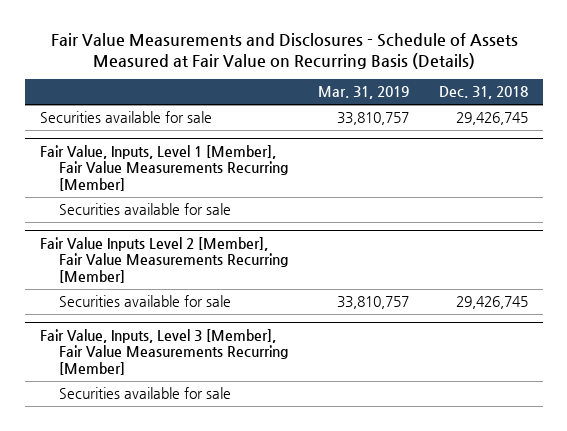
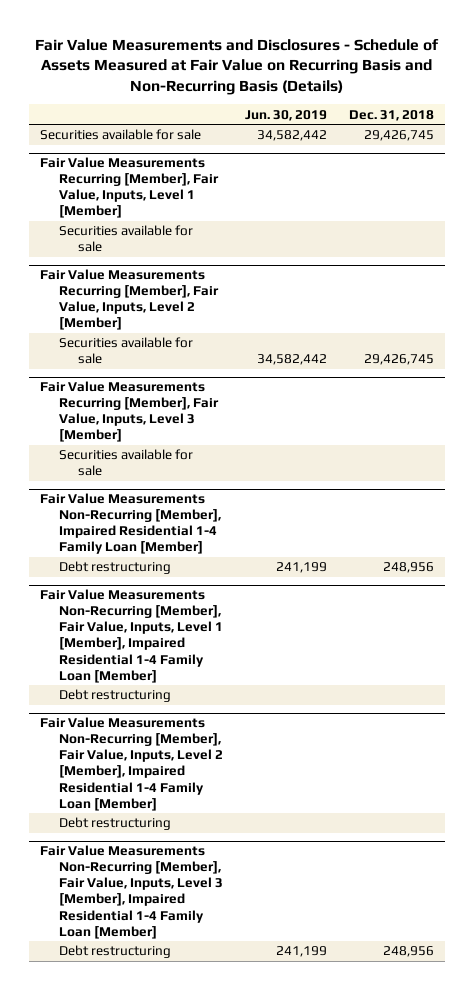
[50,33,518,69] Fair Value Measurements and Disclosures - Schedule of Assets Measured at Fair Value on Recurring Basis (Details) -> [35,38,440,96] Fair Value Measurements and Disclosures - Schedule of Assets Measured at Fair Value on Recurring Basis and Non-Recurring Basis (Details)
[317,86,409,100] Mar. 31, 2019 -> none
none -> [244,109,327,121] Jun. 30, 2019
[39,144,288,191] Fair Value, Inputs, Level 1 [Member], Fair Value Measurements Recurring [Member] -> [40,157,219,219] Fair Value Measurements Recurring [Member], Fair Value, Inputs, Level 1 [Member]
[39,236,288,283] Fair Value Inputs Level 2 [Member], Fair Value Measurements Recurring [Member] -> [40,269,219,331] Fair Value Measurements Recurring [Member], Fair Value, Inputs, Level 2 [Member]
[39,328,288,375] Fair Value, Inputs, Level 3 [Member], Fair Value Measurements Recurring [Member] -> [40,381,219,443] Fair Value Measurements Recurring [Member], Fair Value, Inputs, Level 3 [Member]
none -> [40,493,221,555] Fair Value Measurements Non-Recurring [Member], Impaired Residential 1-4 Family Loan [Member]
none -> [58,561,171,575] Debt restructuring
none -> [40,589,223,683] Fair Value Measurements Non-Recurring [Member], Fair Value, Inputs, Level 1 [Member], Impaired Residential 1-4 Family Loan [Member]
none -> [58,689,171,703] Debt restructuring
none -> [40,717,223,811] Fair Value Measurements Non-Recurring [Member], Fair Value, Inputs, Level 2 [Member], Impaired Residential 1-4 Family Loan [Member]
none -> [58,817,171,831] Debt restructuring
none -> [40,845,223,939] Fair Value Measurements Non-Recurring [Member], Fair Value, Inputs, Level 3 [Member], Impaired Residential 1-4 Family Loan [Member]
none -> [58,945,171,959] Debt restructuring

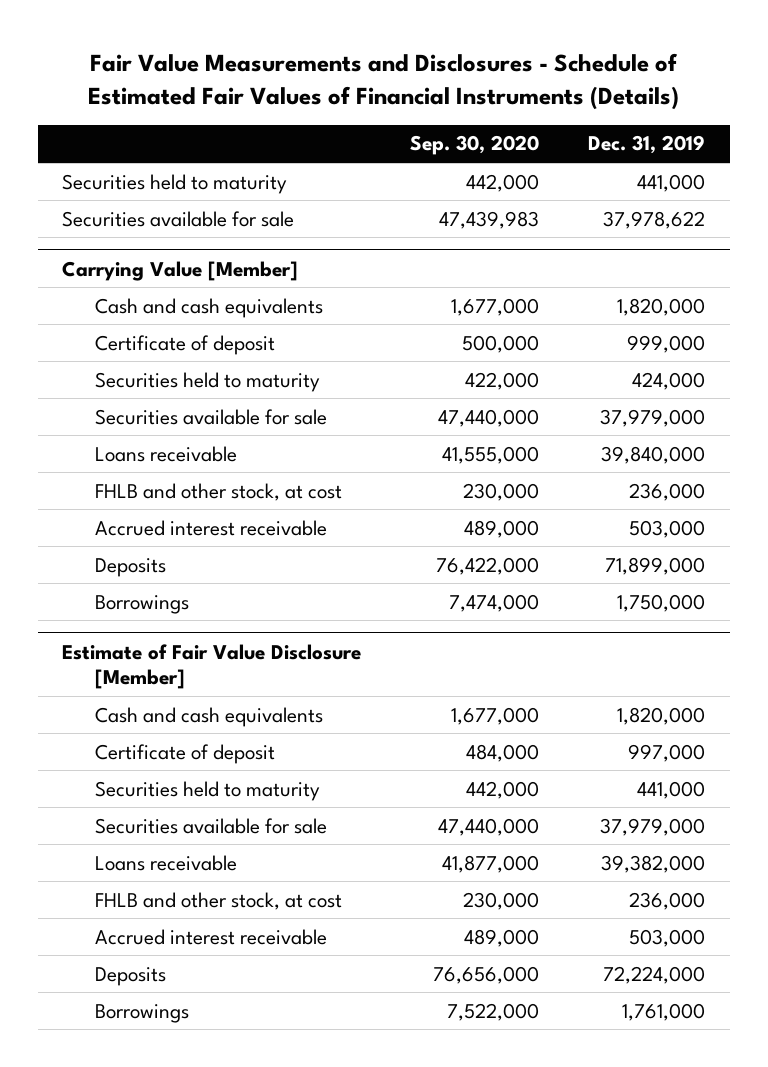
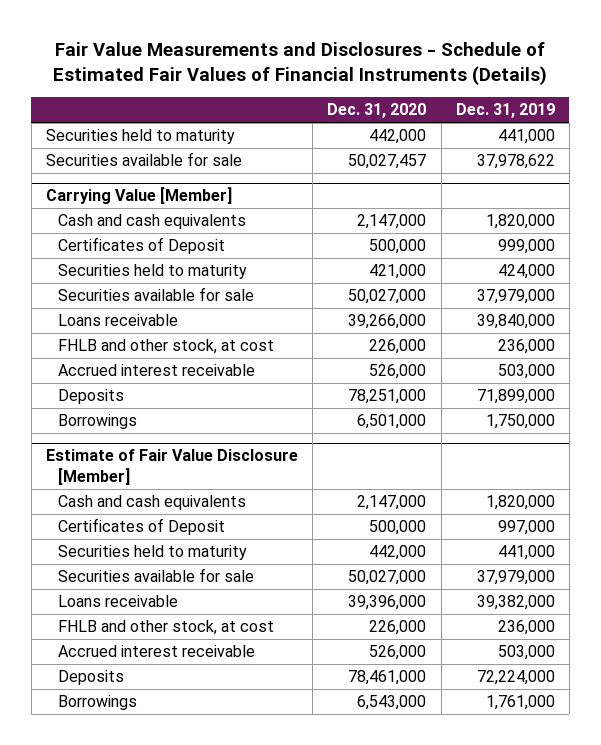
[410,135,540,156] Sep. 30, 2020 -> none
none -> [327,103,427,119] Dec. 31, 2020
[94,334,275,355] Certificate of deposit -> [58,237,226,255] Certificates of Deposit
[94,743,275,764] Certificate of deposit -> [58,518,226,536] Certificates of Deposit

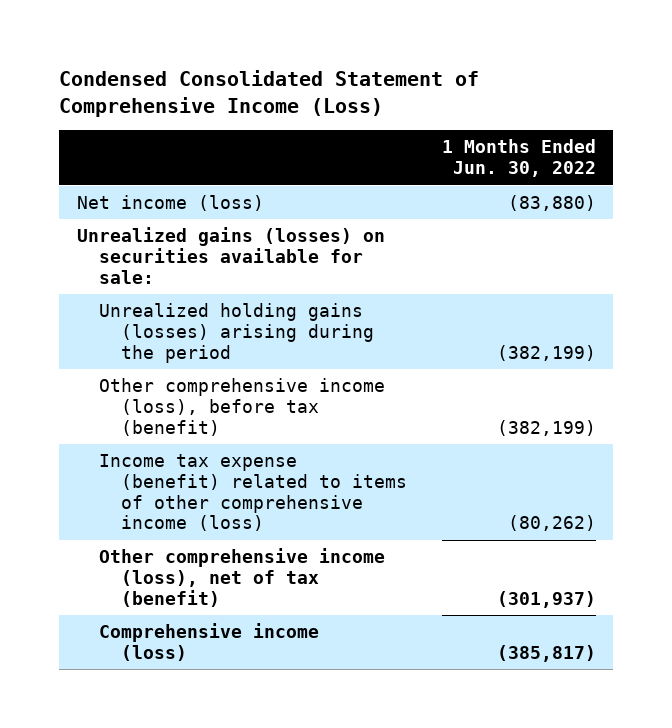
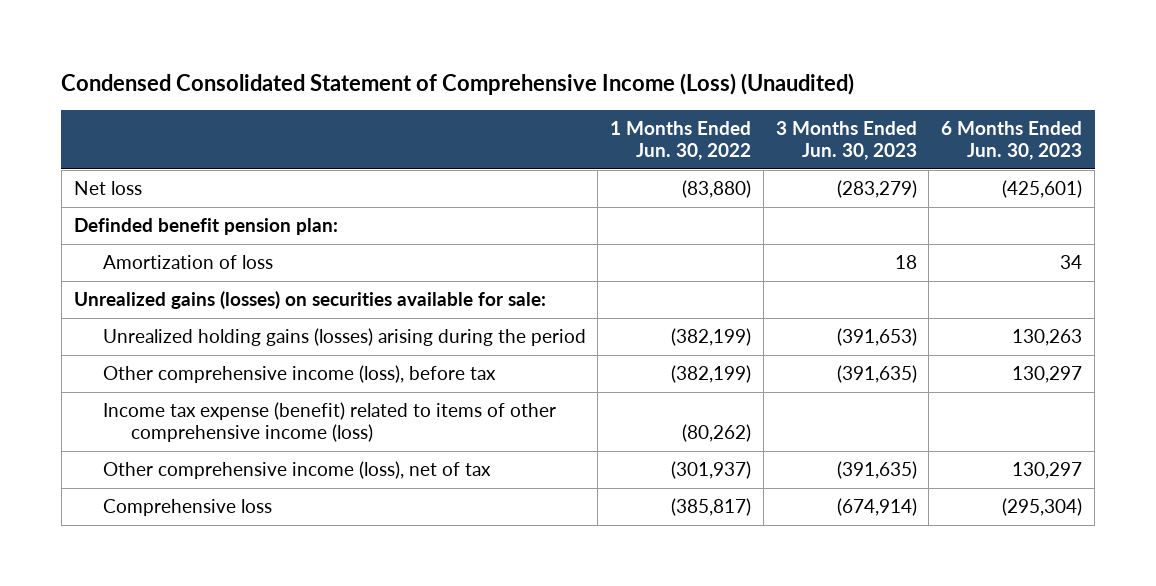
[59,70,480,118] Condensed Consolidated Statement of Comprehensive Income (Loss) -> [61,72,855,95] Condensed Consolidated Statement of Comprehensive Income (Loss) (Unaudited)
none -> [775,120,917,161] 3 Months Ended Jun. 30, 2023
none -> [941,120,1083,161] 6 Months Ended Jun. 30, 2023
[76,194,264,211] Net income (loss) -> [73,181,142,196] Net loss
none -> [73,218,338,236] Definded benefit pension plan:
none -> [102,255,273,270] Amortization of loss
[98,377,385,436] Other comprehensive income (loss), before tax (benefit) -> [102,365,496,384] Other comprehensive income (loss), before tax
[98,547,385,607] Other comprehensive income (loss), net of tax (benefit) -> [102,461,491,480] Other comprehensive income (loss), net of tax
[98,622,319,661] Comprehensive income (loss) -> [102,499,272,517] Comprehensive loss

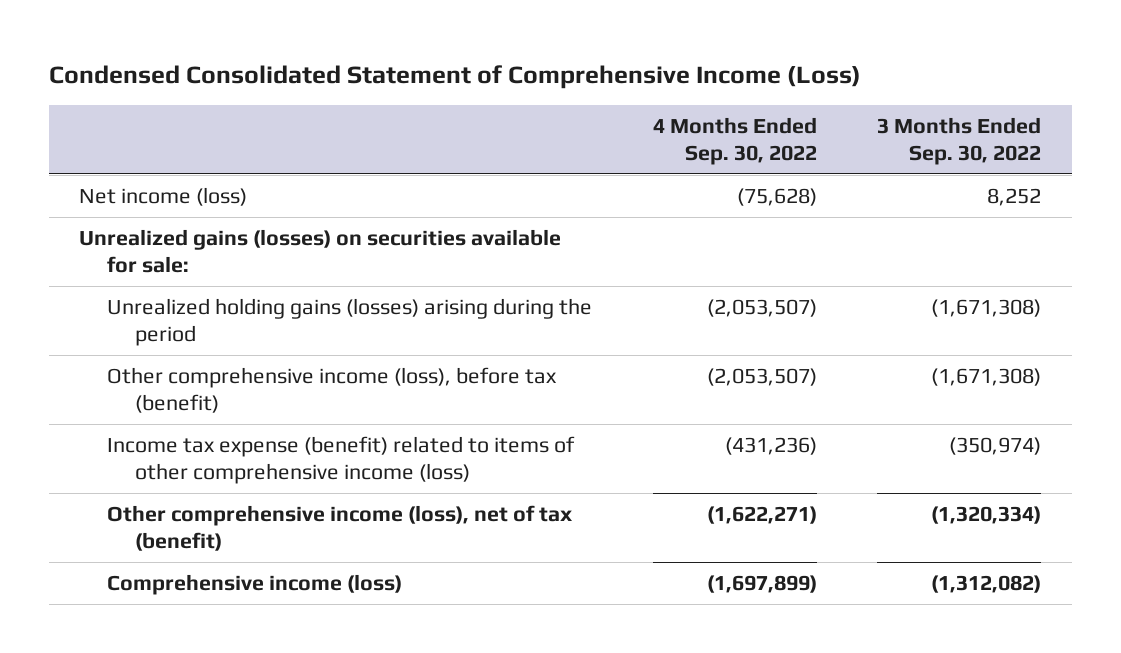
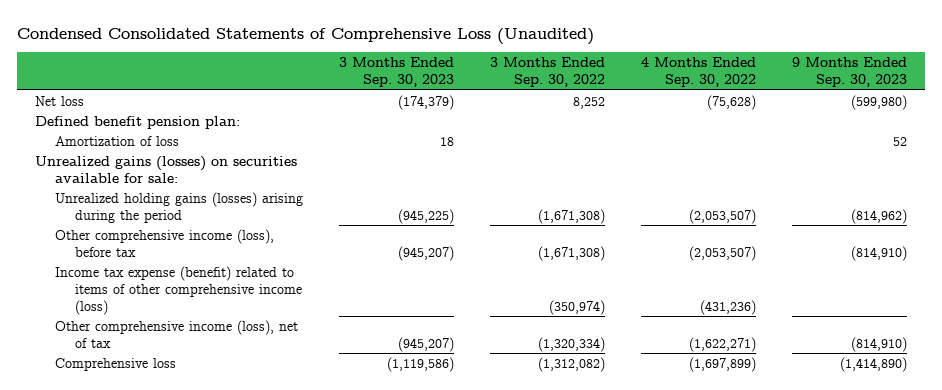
[49,64,862,89] Condensed Consolidated Statement of Comprehensive Income (Loss) -> [16,27,594,45] Condensed Consolidated Statements of Comprehensive Loss (Unaudited)
none -> [339,57,455,88] 3 Months Ended Sep. 30, 2023
none -> [792,57,908,88] 9 Months Ended Sep. 30, 2023
[79,187,248,207] Net income (loss) -> [35,95,85,106] Net loss
none -> [35,115,241,129] Defined benefit pension plan:
none -> [54,135,179,146] Amortization of loss
[107,367,558,414] Other comprehensive income (loss), before tax (benefit) -> [54,228,274,257] Other comprehensive income (loss), before tax
[107,505,574,552] Other comprehensive income (loss), net of tax (benefit) -> [54,319,298,348] Other comprehensive income (loss), net of tax
[107,574,403,596] Comprehensive income (loss) -> [54,357,176,371] Comprehensive loss

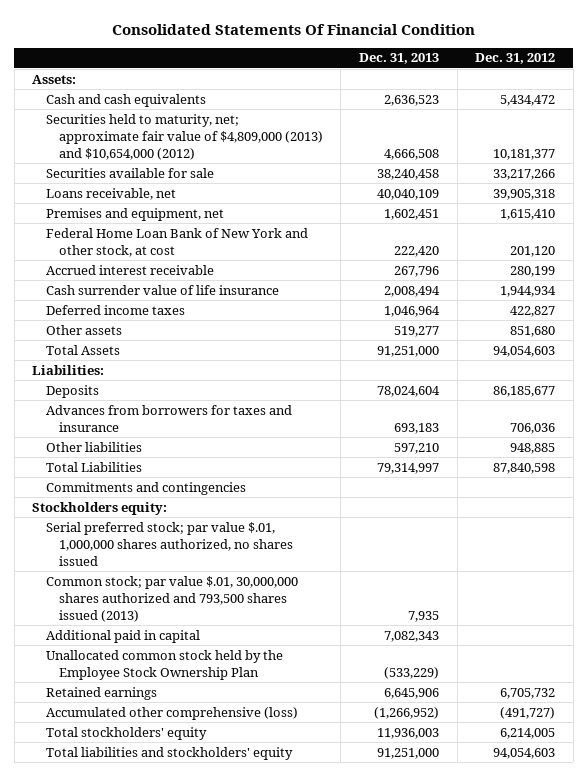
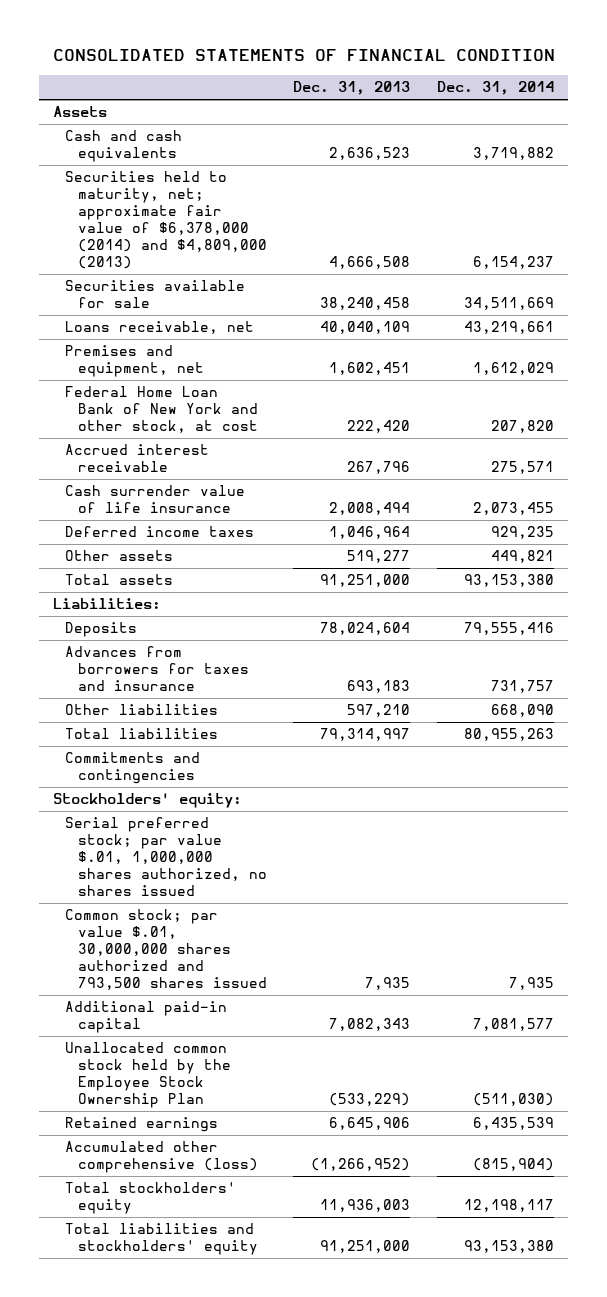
[111,23,475,35] Consolidated Statements Of Financial Condition -> [52,48,555,61] CONSOLIDATED STATEMENTS OF FINANCIAL CONDITION
[475,53,556,65] Dec. 31, 2012 -> none
none -> [437,81,555,96] Dec. 31, 2014
[32,74,77,84] Assets: -> [52,106,107,118] Assets
[45,113,323,160] Securities held to maturity, net; approximate fair value of $4,809,000 (2013) and $10,654,000 (2012) -> [65,171,267,269] Securities held to maturity, net; approximate fair value of $6,378,000 (2014) and $4,809,000 (2013)
[45,344,120,355] Total Assets -> [65,574,174,586] Total assets
[45,461,142,472] Total Liabilities -> [65,728,219,740] Total liabilities
[32,501,168,515] Stockholders equity: -> [52,793,242,809] Stockholders' equity:
[45,575,298,622] Common stock; par value $.01, 30,000,000 shares authorized and 793,500 shares issued (2013) -> [65,909,267,991] Common stock; par value $.01, 30,000,000 shares authorized and 793,500 shares issued
[45,629,200,643] Additional paid in capital -> [65,1001,228,1034] Additional paid-in capital

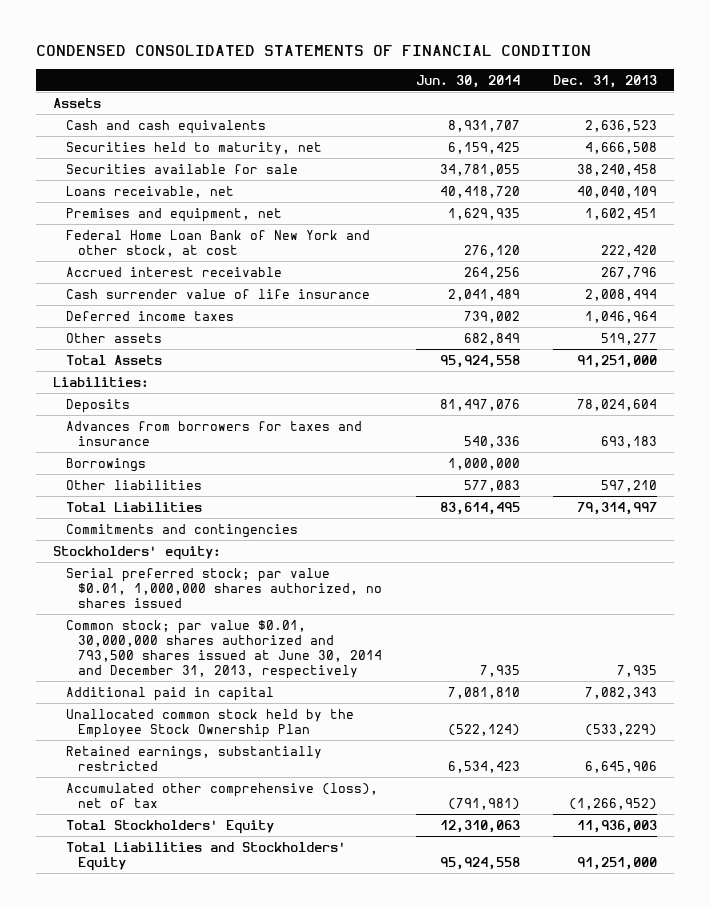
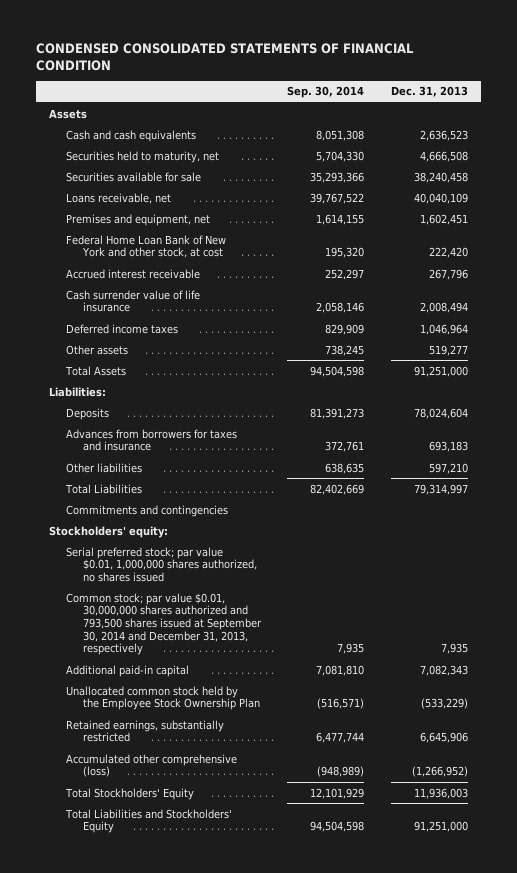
[415,74,520,88] Jun. 30, 2014 -> none
none -> [287,86,365,99] Sep. 30, 2014
[65,457,146,472] Borrowings -> none
[65,619,382,680] Common stock; par value $0.01, 30,000,000 shares authorized and 793,500 shares issued at June 30, 2014 and December 31, 2013, respectively -> [65,592,262,656] Common stock; par value $0.01, 30,000,000 shares authorized and 793,500 shares issued at September 30, 2014 and December 31, 2013, respectively
[65,686,274,701] Additional paid in capital -> [65,664,189,677] Additional paid-in capital
[65,782,378,808] Accumulated other comprehensive (loss), net of tax -> [65,753,237,778] Accumulated other comprehensive (loss)

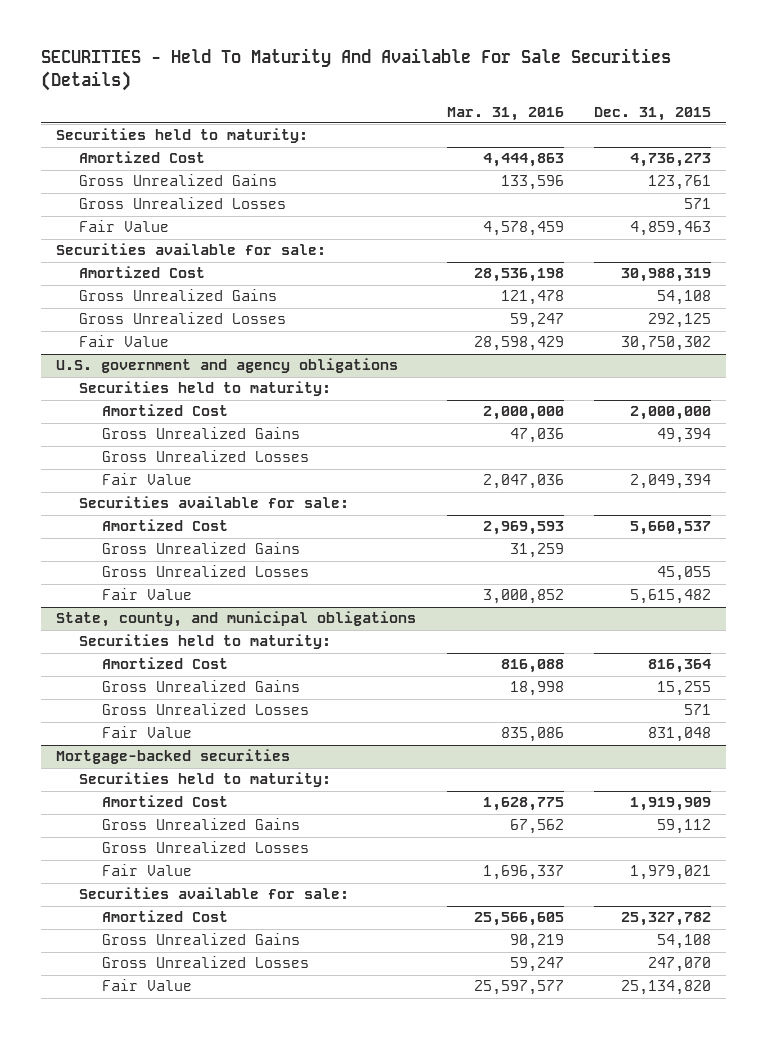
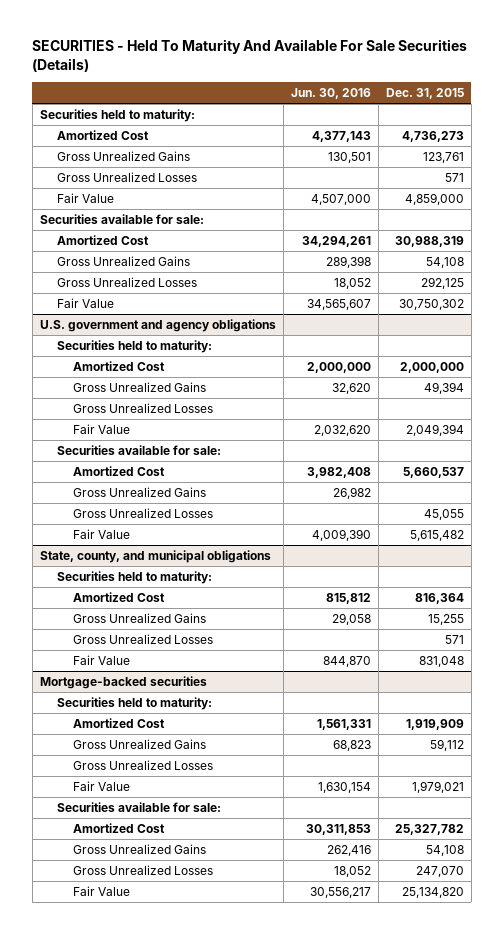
[446,106,564,121] Mar. 31, 2016 -> none
none -> [290,88,371,100] Jun. 30, 2016
[630,221,712,237] 4,859,463 -> [404,193,464,206] 4,859,000

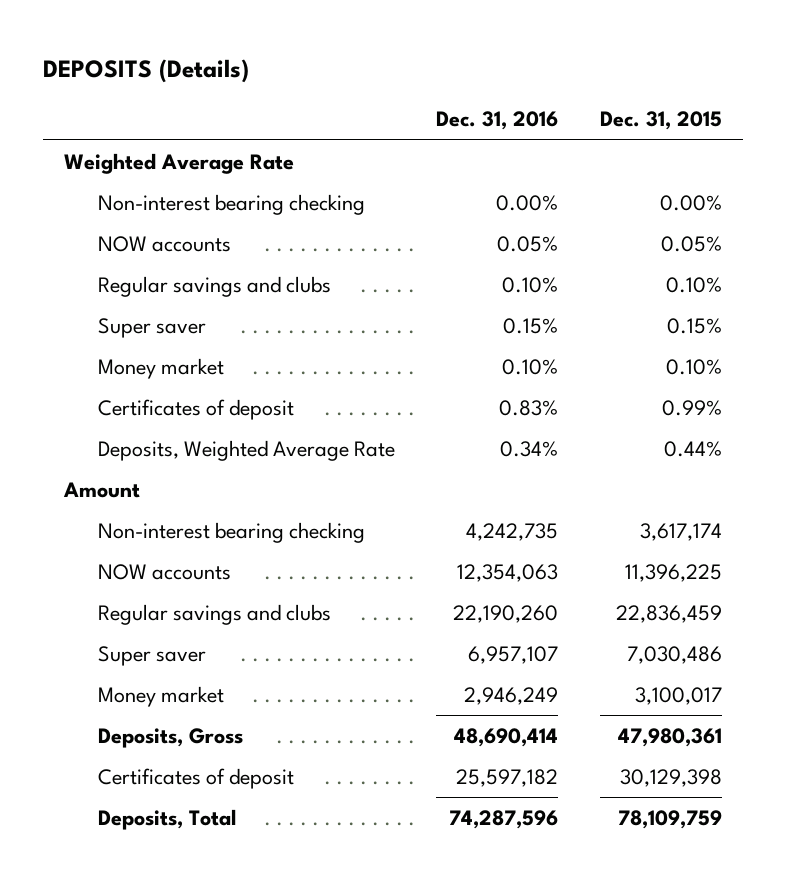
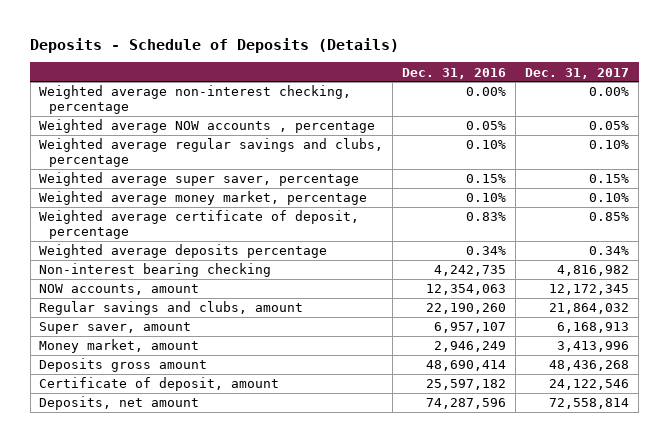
[42,58,249,83] DEPOSITS (Details) -> [30,37,400,53] Deposits - Schedule of Deposits (Details)
[599,111,722,131] Dec. 31, 2015 -> none
none -> [525,67,630,79] Dec. 31, 2017
[63,152,294,174] Weighted Average Rate -> none
[97,317,206,338] Super saver -> none
[62,481,140,498] Amount -> none
[97,193,365,215] Non-interest bearing checking -> [39,85,352,115] Weighted average non-interest checking, percentage
[97,235,231,252] NOW accounts -> [39,119,376,134] Weighted average NOW accounts , percentage
[97,275,331,297] Regular savings and clubs -> [39,138,384,168] Weighted average regular savings and clubs, percentage
none -> [39,172,360,187] Weighted average super saver, percentage
[97,357,224,379] Money market -> [39,191,368,206] Weighted average money market, percentage
[97,398,294,420] Certificates of deposit -> [39,210,360,240] Weighted average certificate of deposit, percentage
[97,439,395,461] Deposits, Weighted Average Rate -> [39,244,328,259] Weighted average deposits percentage
[97,563,231,580] NOW accounts -> [39,284,200,296] NOW accounts, amount
[97,603,331,625] Regular savings and clubs -> [39,301,304,316] Regular savings and clubs, amount
[97,645,206,666] Super saver -> [39,322,192,335] Super saver, amount
[97,685,224,707] Money market -> [39,339,200,354] Money market, amount
[97,727,243,748] Deposits, Gross -> [39,358,208,373] Deposits gross amount
[97,767,294,789] Certificates of deposit -> [39,377,280,392] Certificate of deposit, amount
[97,808,236,830] Deposits, Total -> [39,396,200,411] Deposits, net amount

